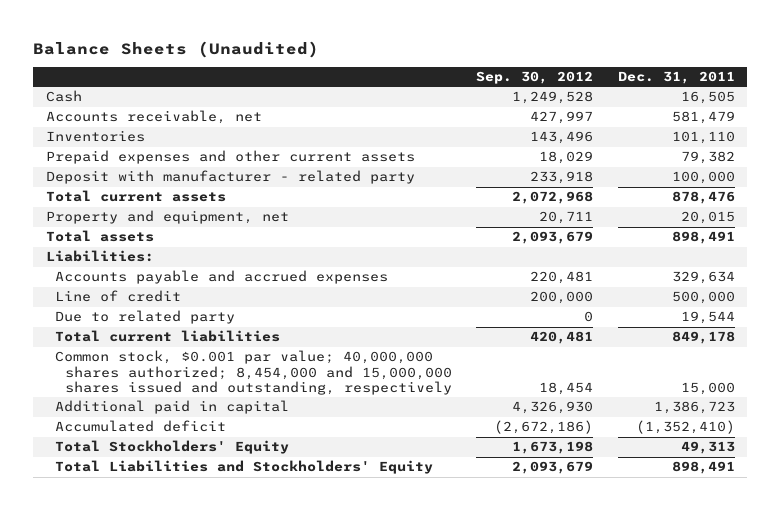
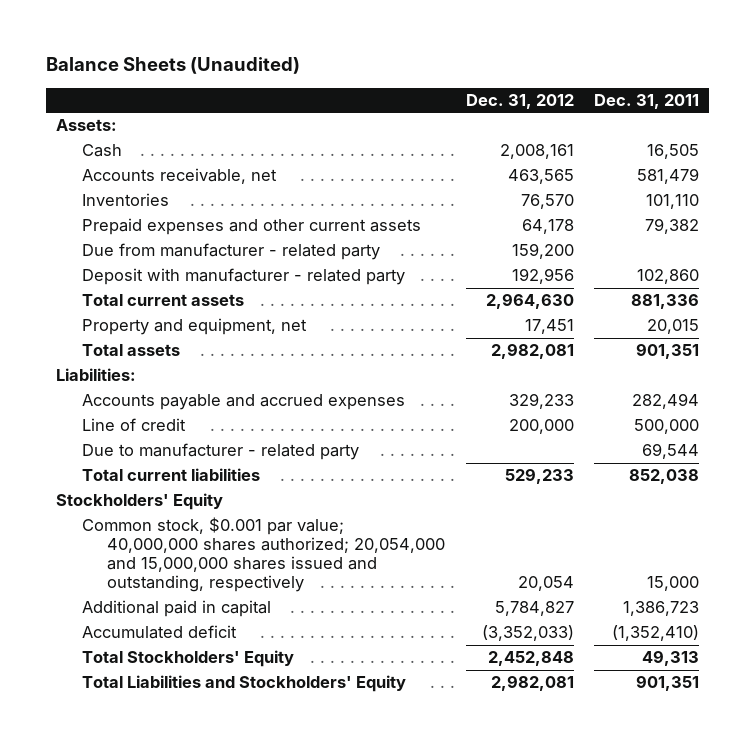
[476,70,594,84] Sep. 30, 2012 -> none
none -> [465,94,574,110] Dec. 31, 2012
none -> [56,119,118,132] Assets:
none -> [81,243,380,261] Due from manufacturer - related party
[671,171,735,185] 100,000 -> [637,269,700,285] 102,860
[671,191,735,205] 878,476 -> [631,294,700,310] 881,336
[671,231,735,245] 898,491 -> [636,343,700,360] 901,351
[671,271,735,285] 329,634 -> [632,393,700,410] 282,494
[55,310,236,325] Due to related party -> [81,443,359,461] Due to manufacturer - related party
[680,311,735,325] 19,544 -> [642,443,700,460] 69,544
[671,331,735,345] 849,178 -> [629,469,700,485] 852,038
none -> [56,493,224,511] Stockholders' Equity
[55,350,452,395] Common stock, $0.001 par value; 40,000,000 shares authorized; 8,454,000 and 15,000,000 shares issued and outstanding, respectively -> [81,517,446,593] Common stock, $0.001 par value; 40,000,000 shares authorized; 20,054,000 and 15,000,000 shares issued and outstanding, respectively
[671,461,735,475] 898,491 -> [636,675,700,692] 901,351

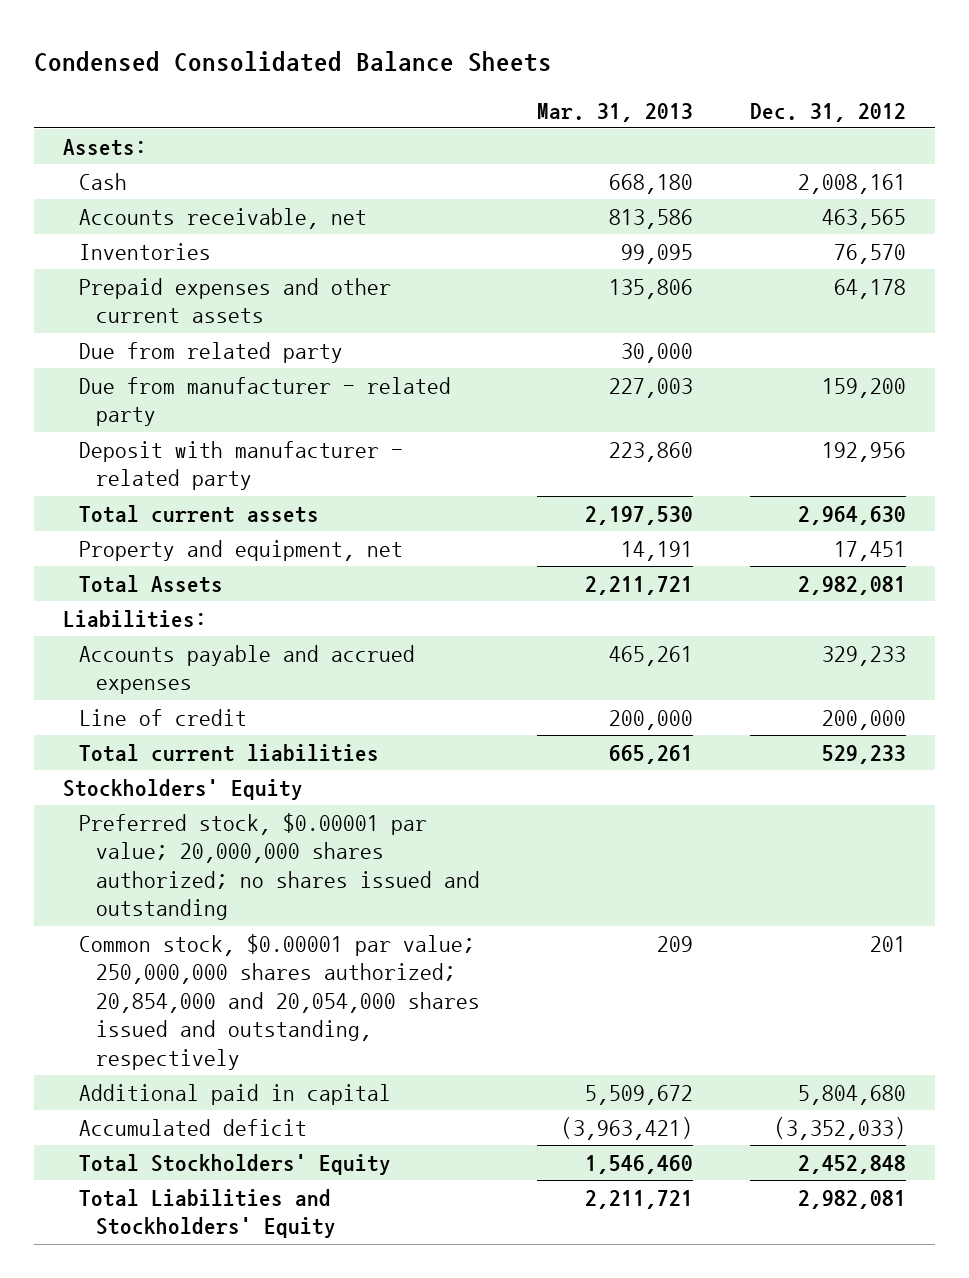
[46,57,301,75] Balance Sheets (Unaudited) -> [34,50,553,72] Condensed Consolidated Balance Sheets
[594,94,700,110] Dec. 31, 2011 -> none
none -> [537,102,694,122] Mar. 31, 2013
none -> [79,341,344,363] Due from related party
[81,344,180,357] Total assets -> [79,574,224,593] Total Assets
[81,443,359,461] Due to manufacturer - related party -> none
none -> [79,812,480,921] Preferred stock, $0.00001 par value; 20,000,000 shares authorized; no shares issued and outstanding
[81,517,446,593] Common stock, $0.001 par value; 40,000,000 shares authorized; 20,054,000 and 15,000,000 shares issued and outstanding, respectively -> [79,933,480,1070] Common stock, $0.00001 par value; 250,000,000 shares authorized; 20,854,000 and 20,054,000 shares issued and outstanding, respectively
[517,576,574,592] 20,054 -> [870,935,907,952] 201
[494,601,574,617] 5,784,827 -> [798,1084,907,1105] 5,804,680

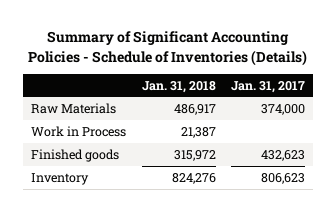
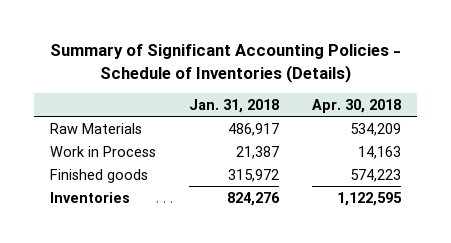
[231,80,306,93] Jan. 31, 2017 -> none
none -> [312,98,402,113] Apr. 30, 2018
[31,172,90,185] Inventory -> [50,191,131,203] Inventories

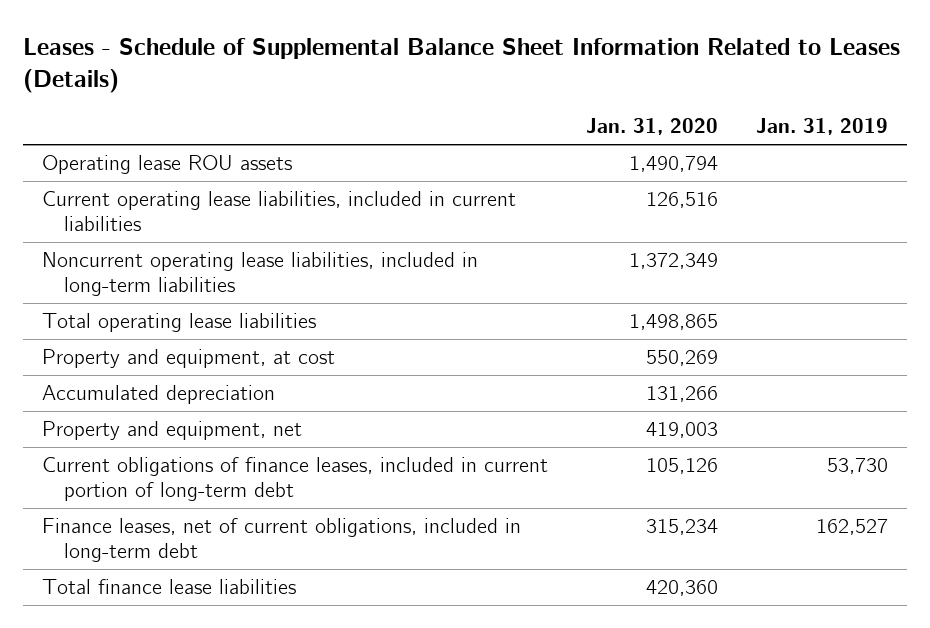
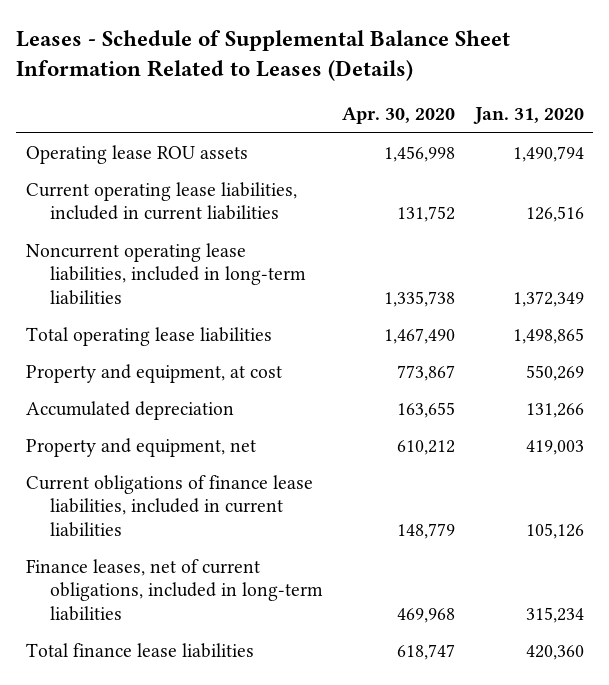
[755,118,888,136] Jan. 31, 2019 -> none
none -> [341,107,455,125] Apr. 30, 2020
[42,457,549,502] Current obligations of finance leases, included in current portion of long-term debt -> [25,474,313,538] Current obligations of finance lease liabilities, included in current liabilities
[42,518,522,563] Finance leases, net of current obligations, included in long-term debt -> [25,558,323,622] Finance leases, net of current obligations, included in long-term liabilities

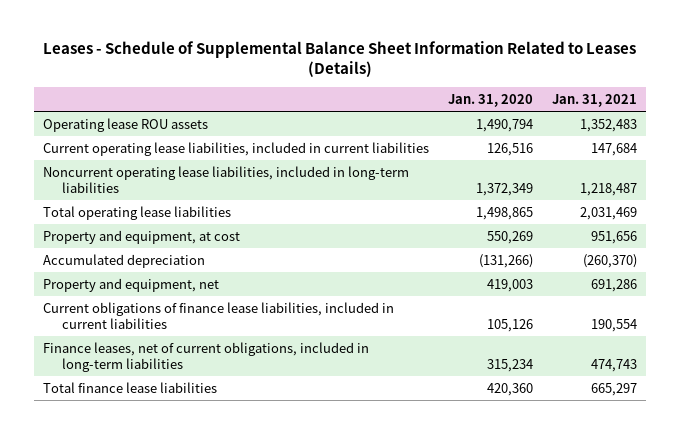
[341,107,455,125] Apr. 30, 2020 -> none
none -> [551,93,637,107] Jan. 31, 2021
[525,402,584,418] 131,266 -> [478,253,533,268] (131,266)

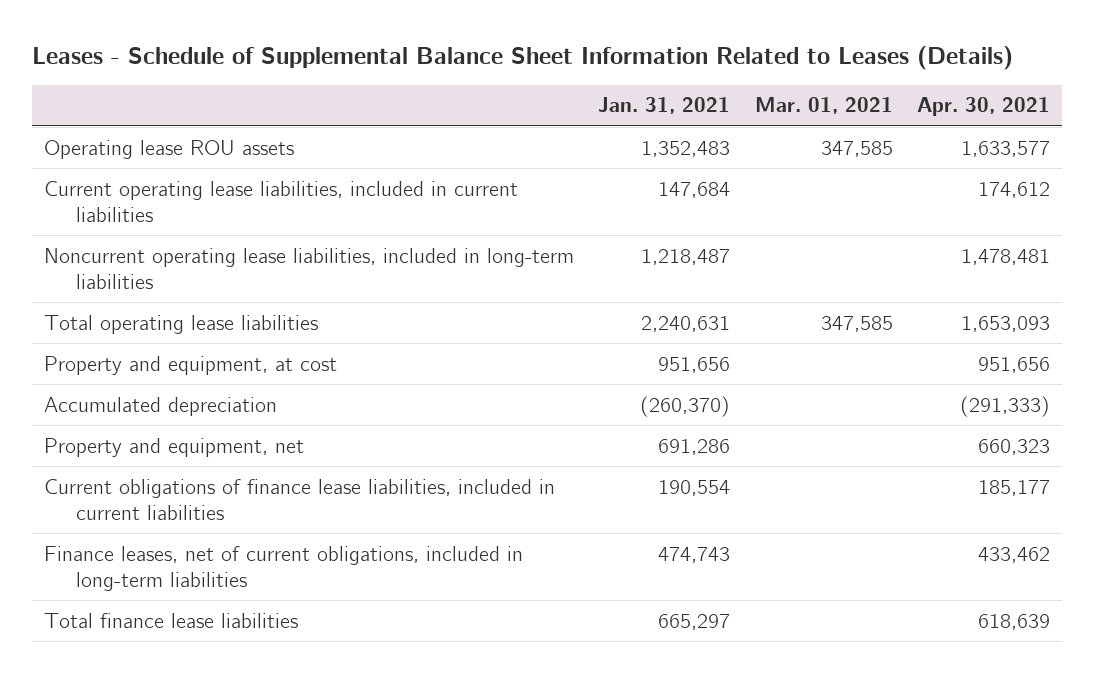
[447,93,533,107] Jan. 31, 2020 -> none
none -> [754,97,893,115] Mar. 01, 2021
none -> [917,97,1051,117] Apr. 30, 2021
[579,206,637,220] 2,031,469 -> [641,315,731,332] 2,240,631

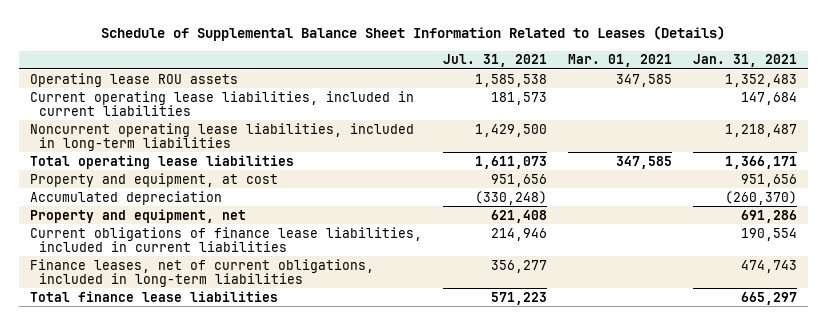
[31,46,1013,71] Leases - Schedule of Supplemental Balance Sheet Information Related to Leases (Details) -> [101,26,726,42] Schedule of Supplemental Balance Sheet Information Related to Leases (Details)
[917,97,1051,117] Apr. 30, 2021 -> none
none -> [442,54,547,68] Jul. 31, 2021
[641,315,731,332] 2,240,631 -> [725,155,798,169] 1,366,171

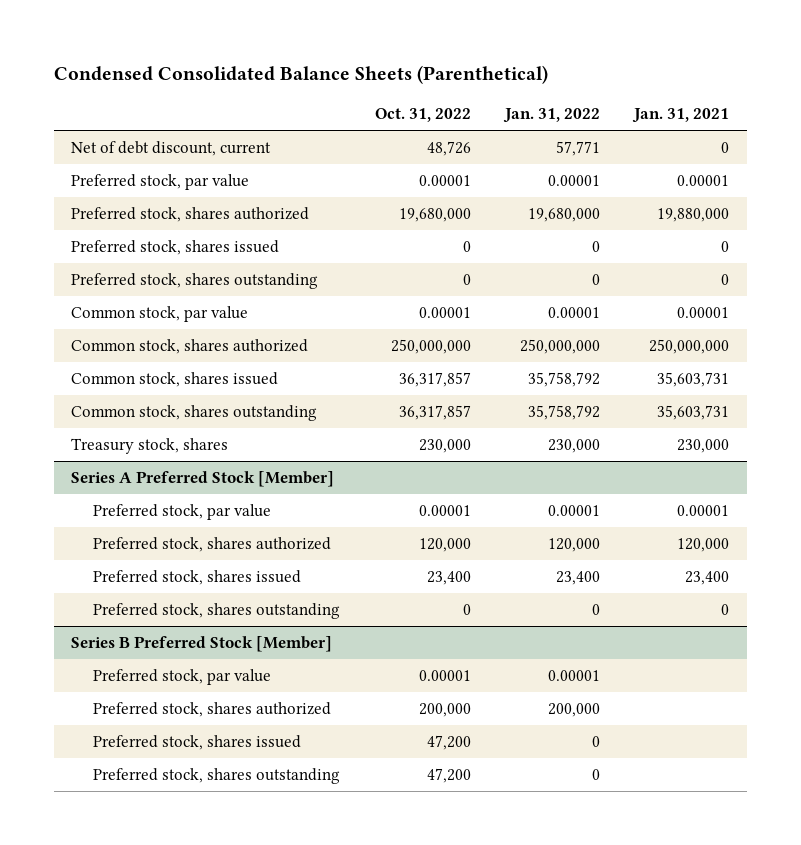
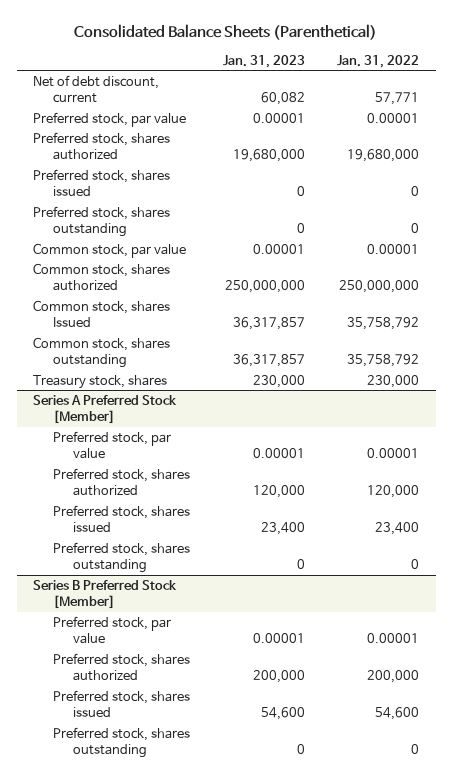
[54,65,549,85] Condensed Consolidated Balance Sheets (Parenthetical) -> [74,24,378,41] Consolidated Balance Sheets (Parenthetical)
[374,108,471,123] Oct. 31, 2022 -> none
[632,108,730,124] Jan. 31, 2021 -> none
none -> [222,54,305,68] Jan. 31, 2023
[71,372,279,388] Common stock, shares issued -> [33,299,171,328] Common stock, shares Issued
[592,736,601,748] 0 -> [375,707,420,721] 54,600

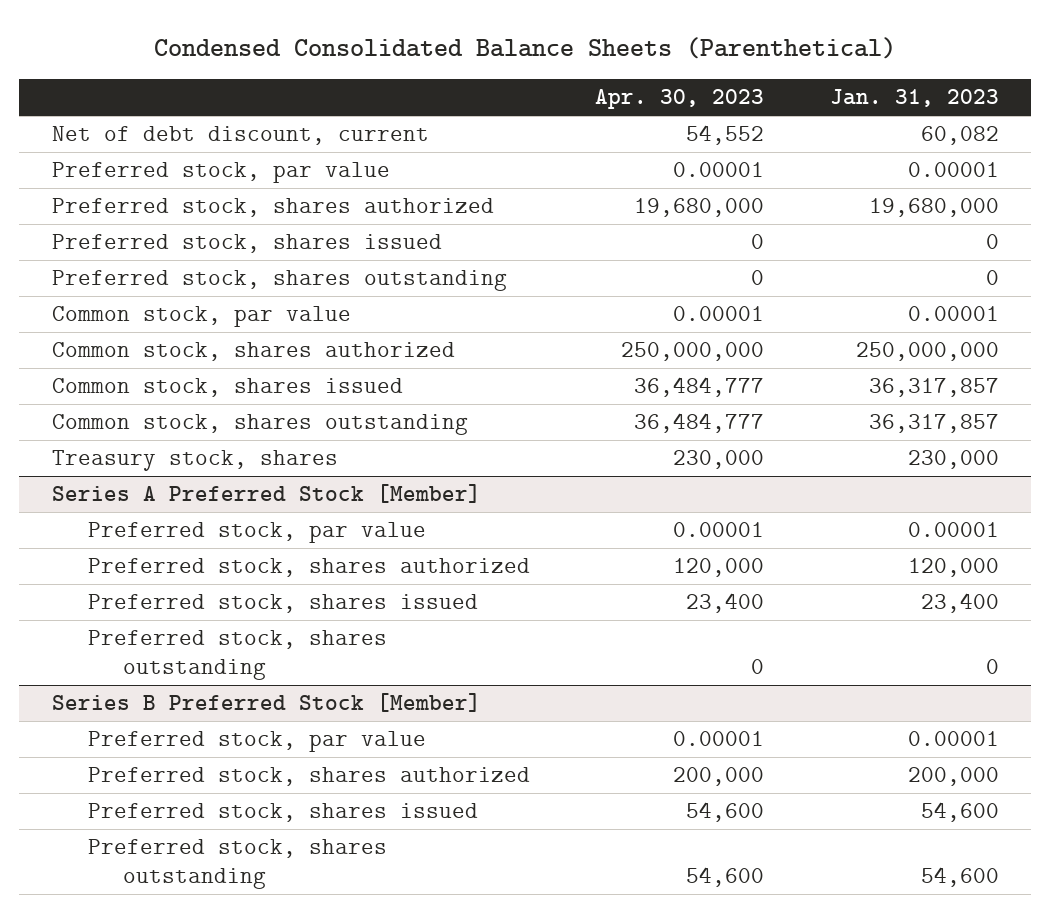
[74,24,378,41] Consolidated Balance Sheets (Parenthetical) -> [154,36,897,59] Condensed Consolidated Balance Sheets (Parenthetical)
[337,54,420,68] Jan. 31, 2022 -> none
none -> [595,89,765,110] Apr. 30, 2023
[33,299,171,328] Common stock, shares Issued -> [52,378,404,398] Common stock, shares issued
[296,744,305,755] 0 -> [920,866,999,887] 54,600

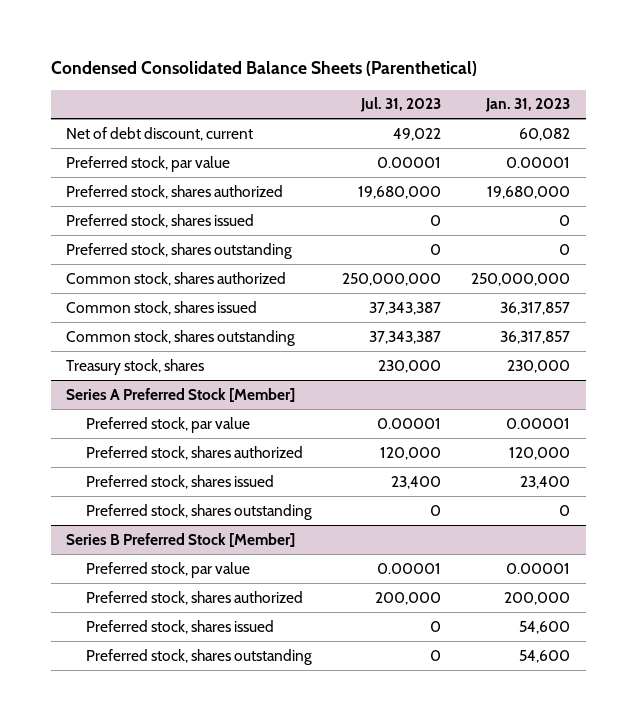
[595,89,765,110] Apr. 30, 2023 -> none
none -> [359,97,441,113] Jul. 31, 2023
[52,306,352,328] Common stock, par value -> none

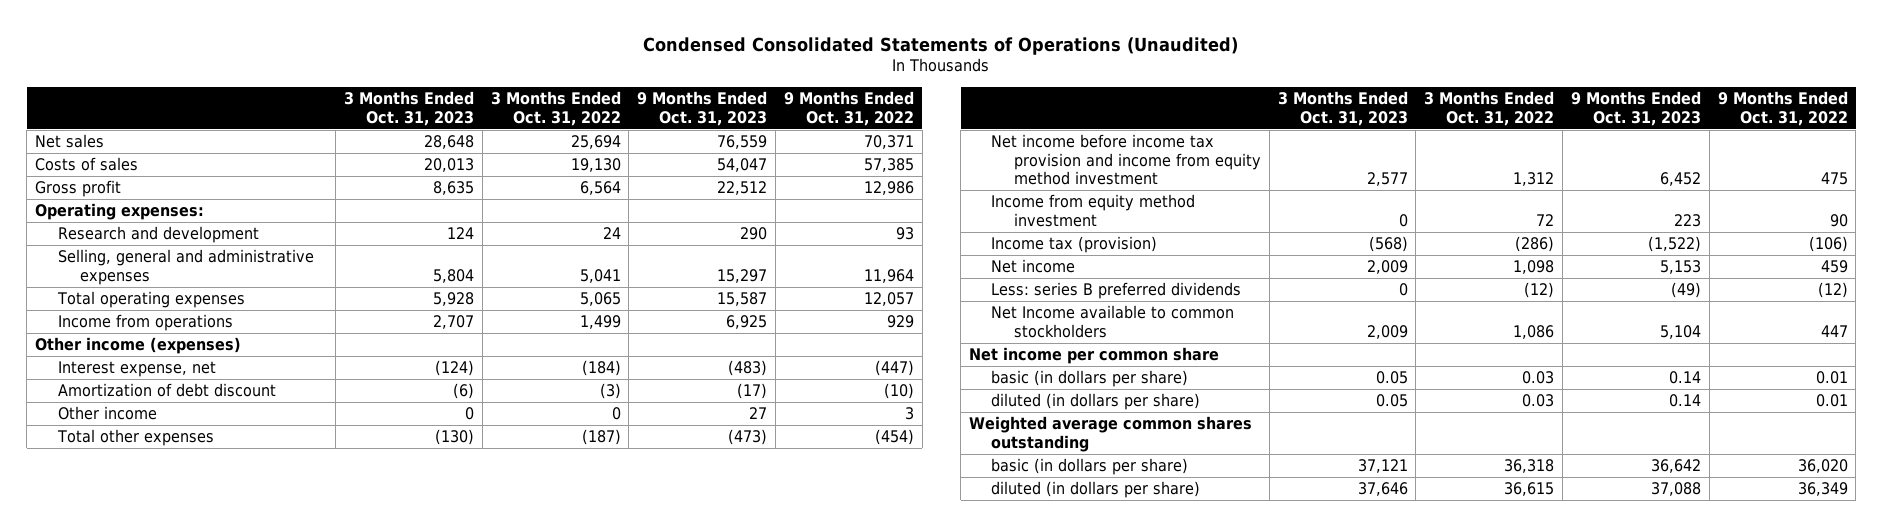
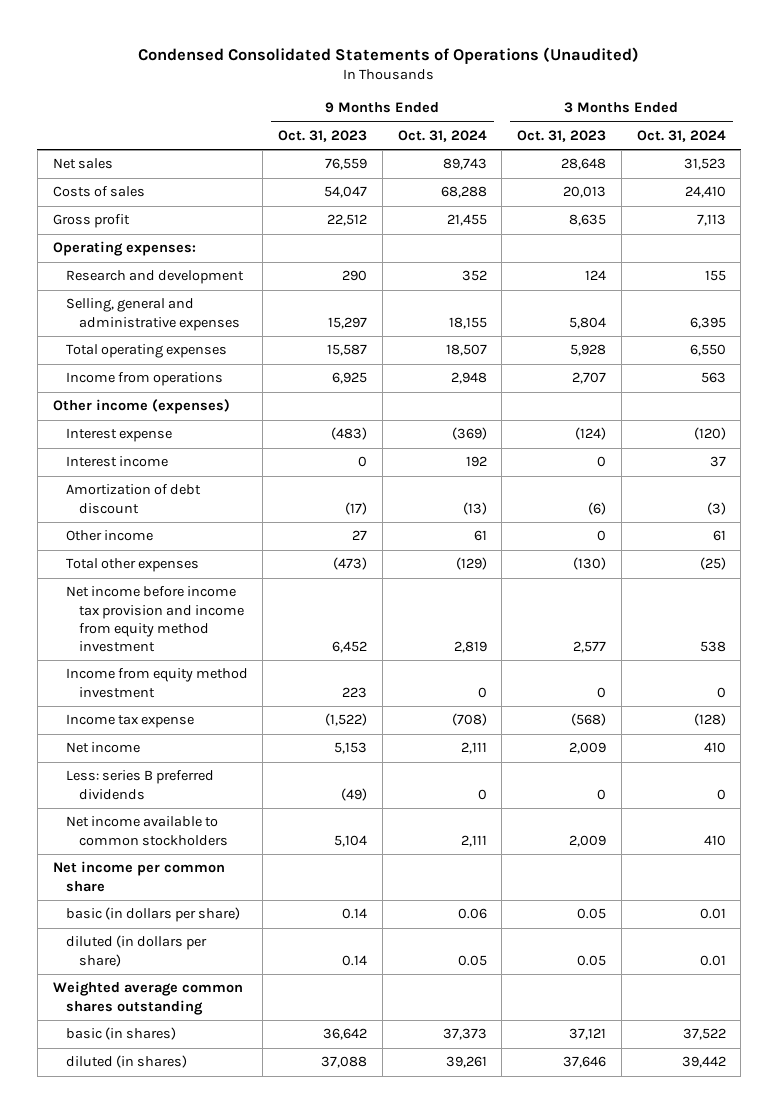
[490,91,621,126] 3 Months Ended Oct. 31, 2022 -> none
[783,91,914,126] 9 Months Ended Oct. 31, 2022 -> none
none -> [397,129,487,142] Oct. 31, 2024
none -> [636,129,726,142] Oct. 31, 2024
[57,361,216,378] Interest expense, net -> [65,428,172,443] Interest expense
none -> [65,456,168,468] Interest income
[991,236,1158,254] Income tax (provision) -> [65,714,194,729] Income tax expense
[991,305,1235,338] Net Income available to common stockholders -> [65,816,228,846] Net income available to common stockholders
[991,458,1189,476] basic (in dollars per share) -> [65,1027,176,1041] basic (in shares)
[991,481,1201,499] diluted (in dollars per share) -> [65,1055,187,1069] diluted (in shares)

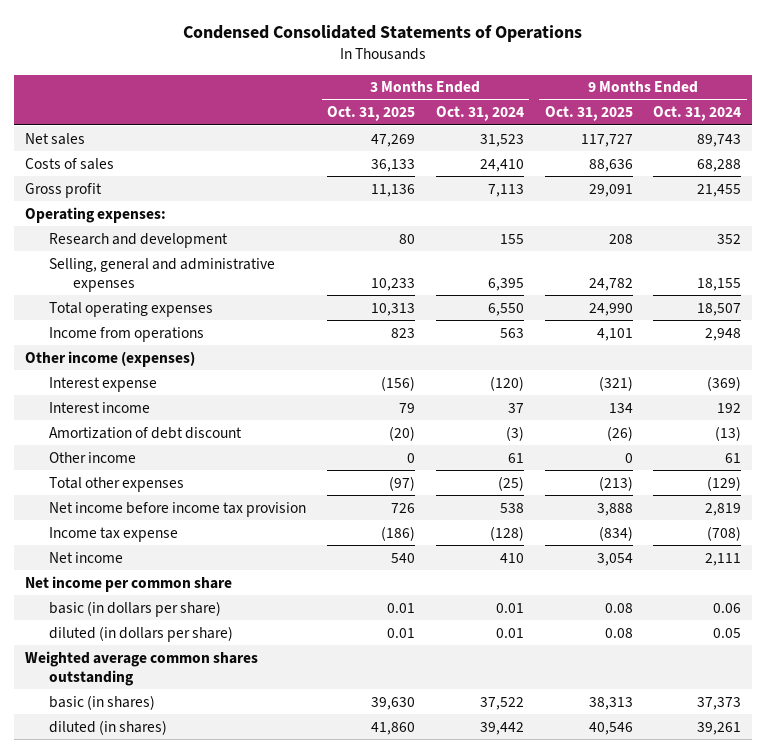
[138,46,640,64] Condensed Consolidated Statements of Operations (Unaudited) -> [183,25,583,43] Condensed Consolidated Statements of Operations
[278,129,368,142] Oct. 31, 2023 -> none
[517,129,607,142] Oct. 31, 2023 -> none
none -> [326,106,415,122] Oct. 31, 2025
none -> [544,106,633,122] Oct. 31, 2025
[65,668,248,698] Income from equity method investment -> none
[65,586,244,652] Net income before income tax provision and income from equity method investment -> [49,501,307,517] Net income before income tax provision
[65,770,214,800] Less: series B preferred dividends -> none
[65,816,228,846] Net income available to common stockholders -> none

